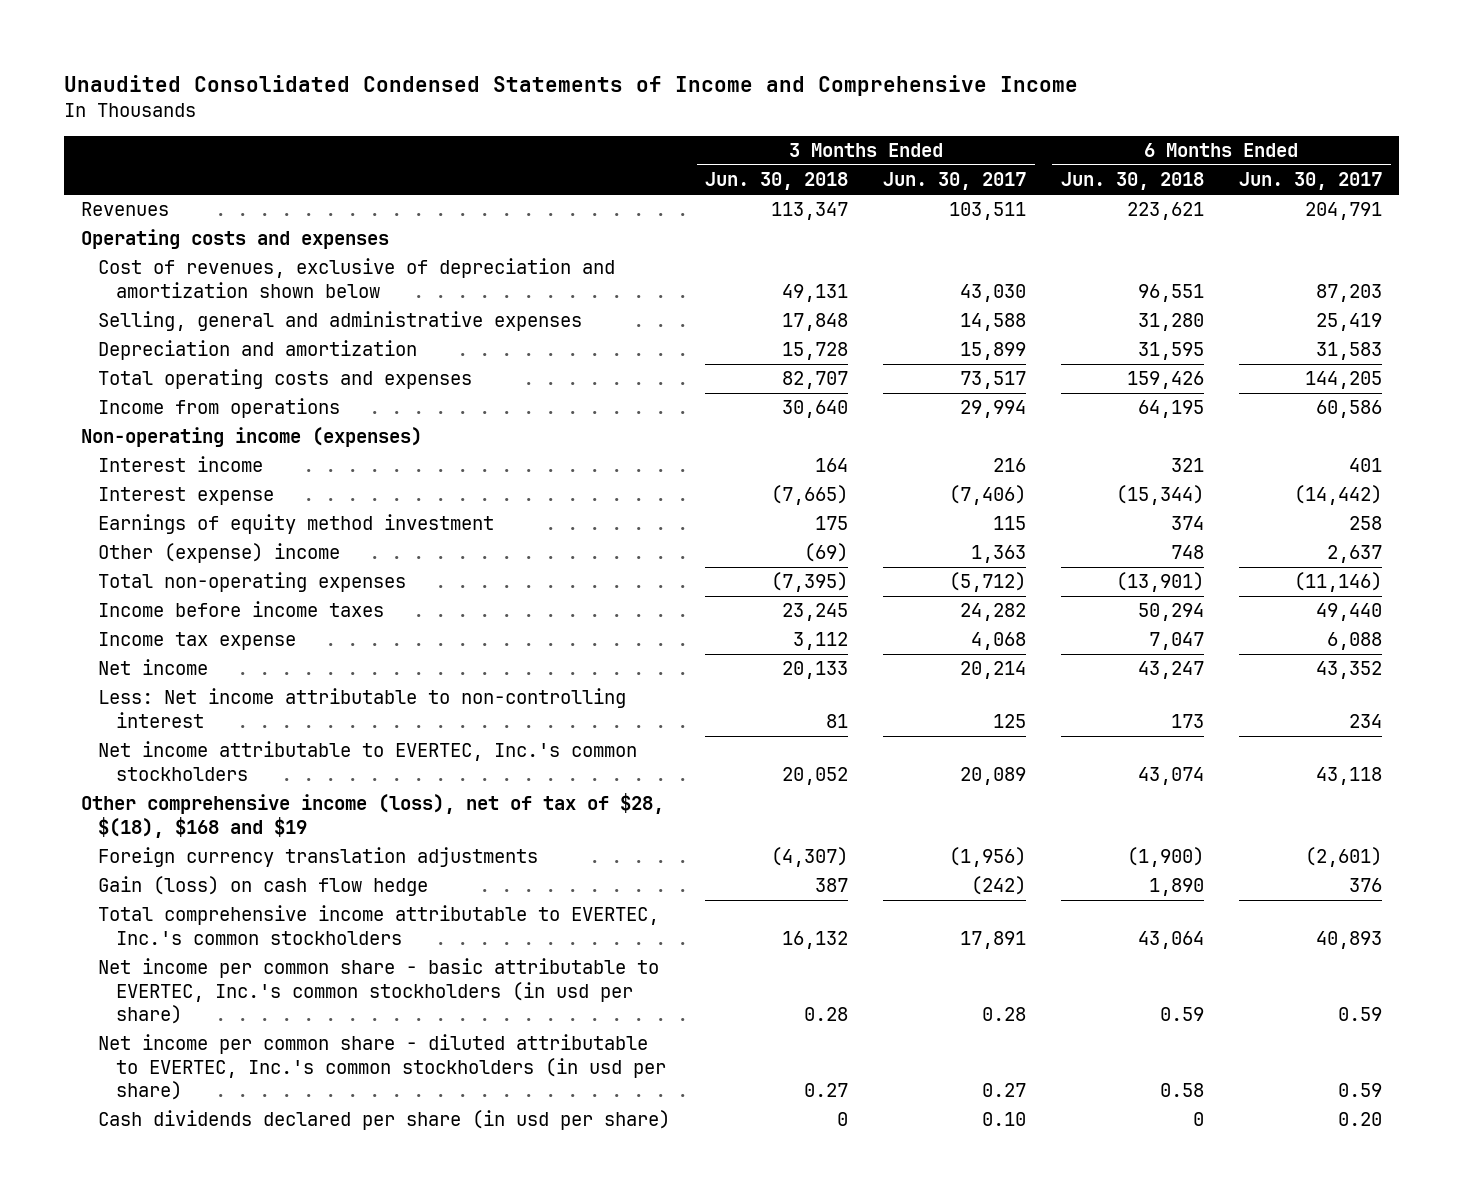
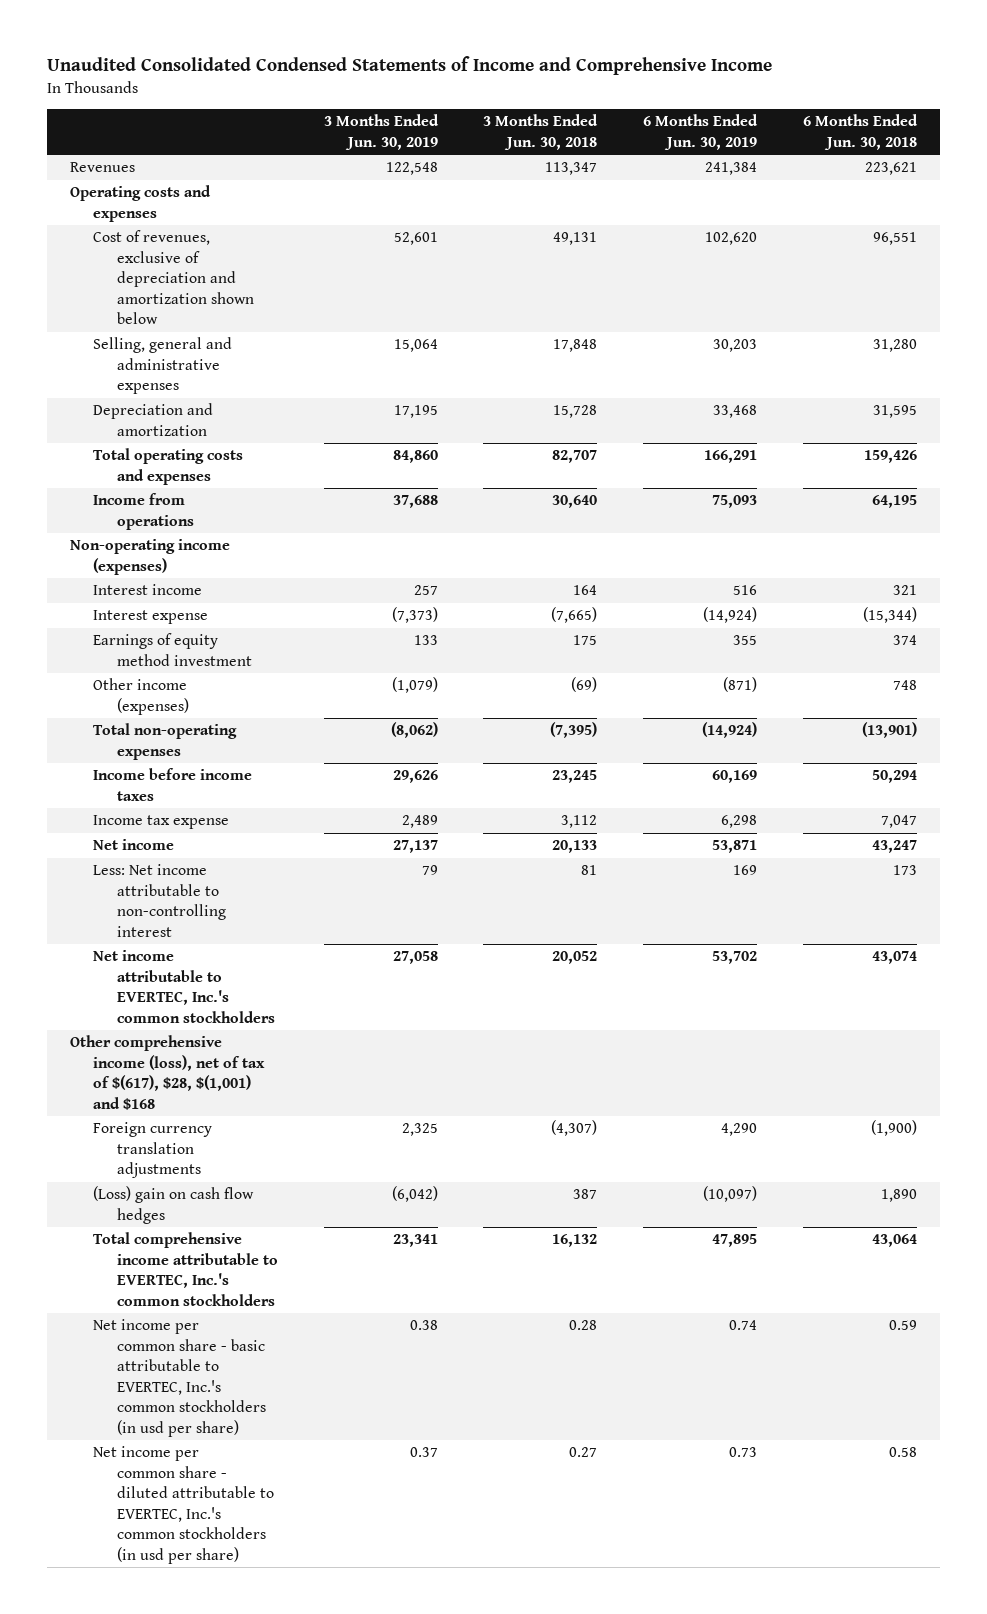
[883,172,1027,191] Jun. 30, 2017 -> none
[1238,172,1382,191] Jun. 30, 2017 -> none
none -> [323,114,439,150] 3 Months Ended Jun. 30, 2019
none -> [643,114,759,150] 6 Months Ended Jun. 30, 2019
[98,543,341,564] Other (expense) income -> [93,678,189,715] Other income (expenses)
[81,793,665,838] Other comprehensive income (loss), net of tax of $28, $(18), $168 and $19 -> [69,1035,266,1110] Other comprehensive income (loss), net of tax of $(617), $28, $(1,001) and $168
[98,876,429,897] Gain (loss) on cash flow hedge -> [93,1186,255,1224] (Loss) gain on cash flow hedges
[98,1110,671,1131] Cash dividends declared per share (in usd per share) -> none

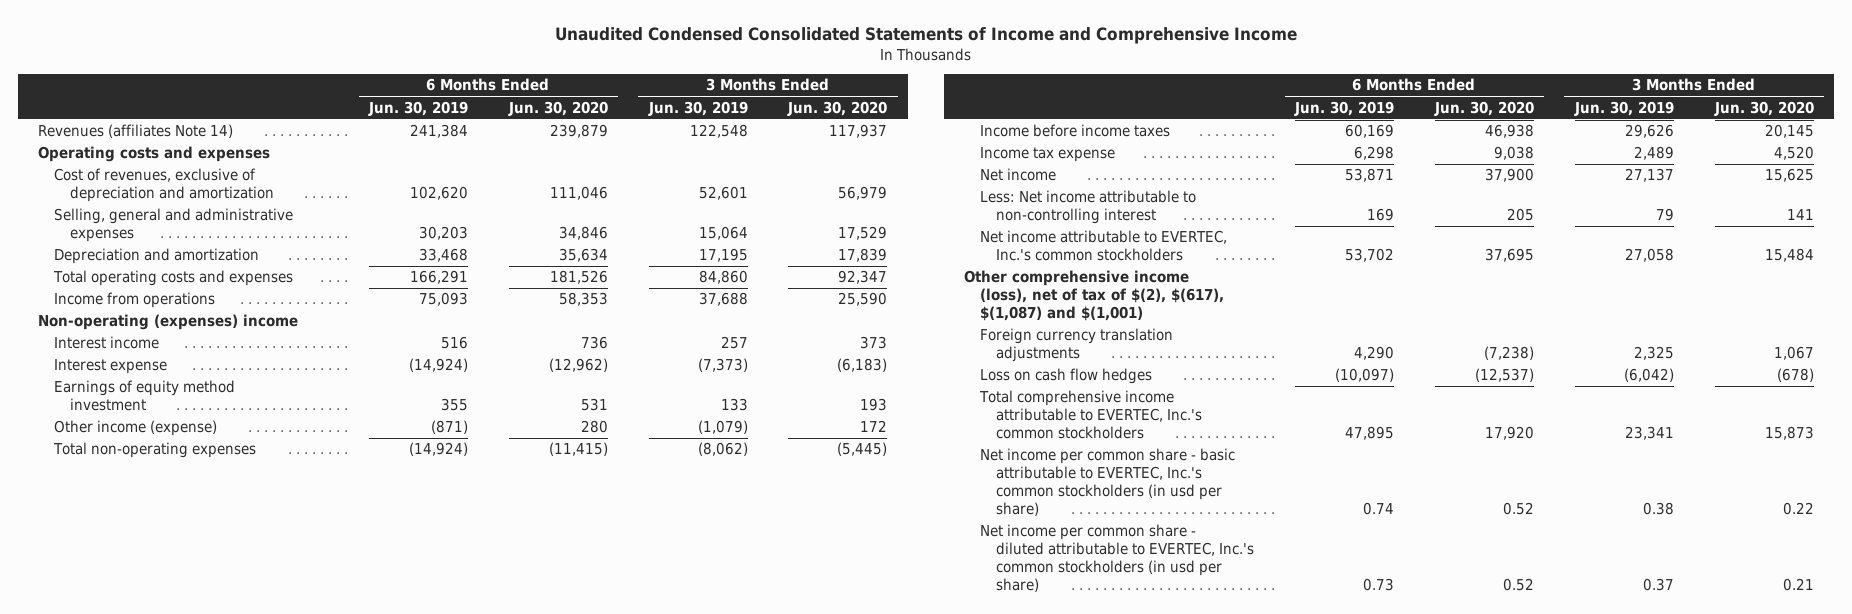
[46,56,772,76] Unaudited Consolidated Condensed Statements of Income and Comprehensive Income -> [554,27,1297,45] Unaudited Condensed Consolidated Statements of Income and Comprehensive Income
[483,114,599,150] 3 Months Ended Jun. 30, 2018 -> none
[803,114,919,150] 6 Months Ended Jun. 30, 2018 -> none
none -> [507,100,608,116] Jun. 30, 2020
none -> [787,100,888,116] Jun. 30, 2020
[69,162,135,173] Revenues -> [38,124,234,139] Revenues (affiliates Note 14)
[93,230,254,325] Cost of revenues, exclusive of depreciation and amortization shown below -> [54,168,275,203] Cost of revenues, exclusive of depreciation and amortization
[69,539,230,575] Non-operating income (expenses) -> [38,314,299,331] Non-operating (expenses) income
[93,678,189,715] Other income (expenses) -> [54,420,218,437] Other income (expense)
[69,1035,266,1110] Other comprehensive income (loss), net of tax of $(617), $28, $(1,001) and $168 -> [964,270,1225,322] Other comprehensive income (loss), net of tax of $(2), $(617), $(1,087) and $(1,001)
[93,1186,255,1224] (Loss) gain on cash flow hedges -> [980,368,1153,385] Loss on cash flow hedges

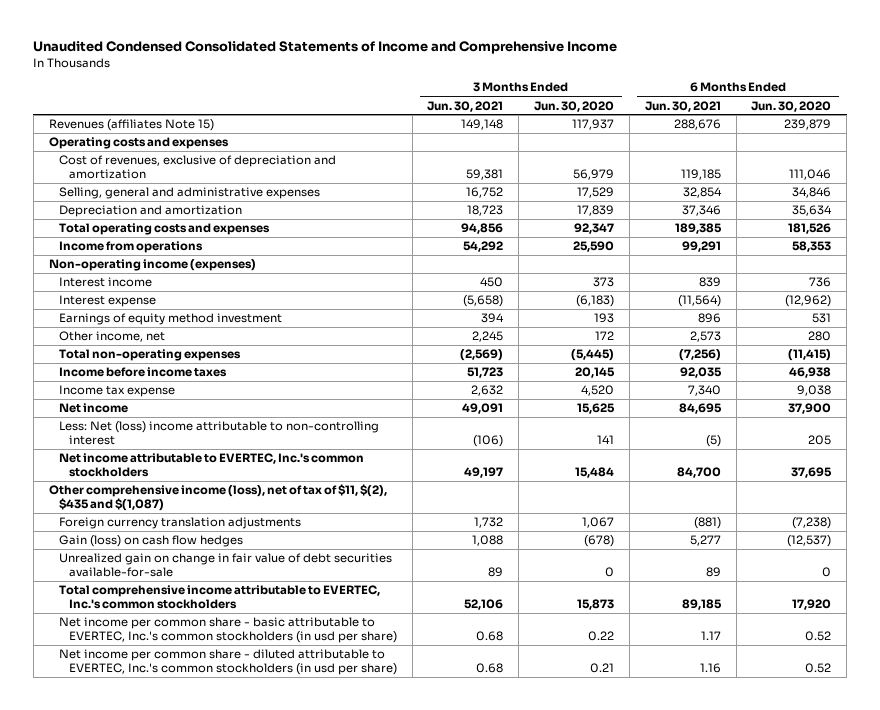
[367,100,468,116] Jun. 30, 2019 -> none
[647,100,748,116] Jun. 30, 2019 -> none
none -> [427,100,504,112] Jun. 30, 2021
none -> [644,100,721,112] Jun. 30, 2021
[38,124,234,139] Revenues (affiliates Note 14) -> [48,119,214,132] Revenues (affiliates Note 15)
[38,314,299,331] Non-operating (expenses) income -> [48,259,256,272] Non-operating income (expenses)
[54,420,218,437] Other income (expense) -> [58,331,165,343] Other income, net
[980,190,1197,225] Less: Net income attributable to non-controlling interest -> [58,421,379,446] Less: Net (loss) income attributable to non-controlling interest
[964,270,1225,322] Other comprehensive income (loss), net of tax of $(2), $(617), $(1,087) and $(1,001) -> [48,484,387,512] Other comprehensive income (loss), net of tax of $11, $(2), $435 and $(1,087)
[980,368,1153,385] Loss on cash flow hedges -> [58,535,243,548] Gain (loss) on cash flow hedges
none -> [58,553,392,578] Unrealized gain on change in fair value of debt securities available-for-sale

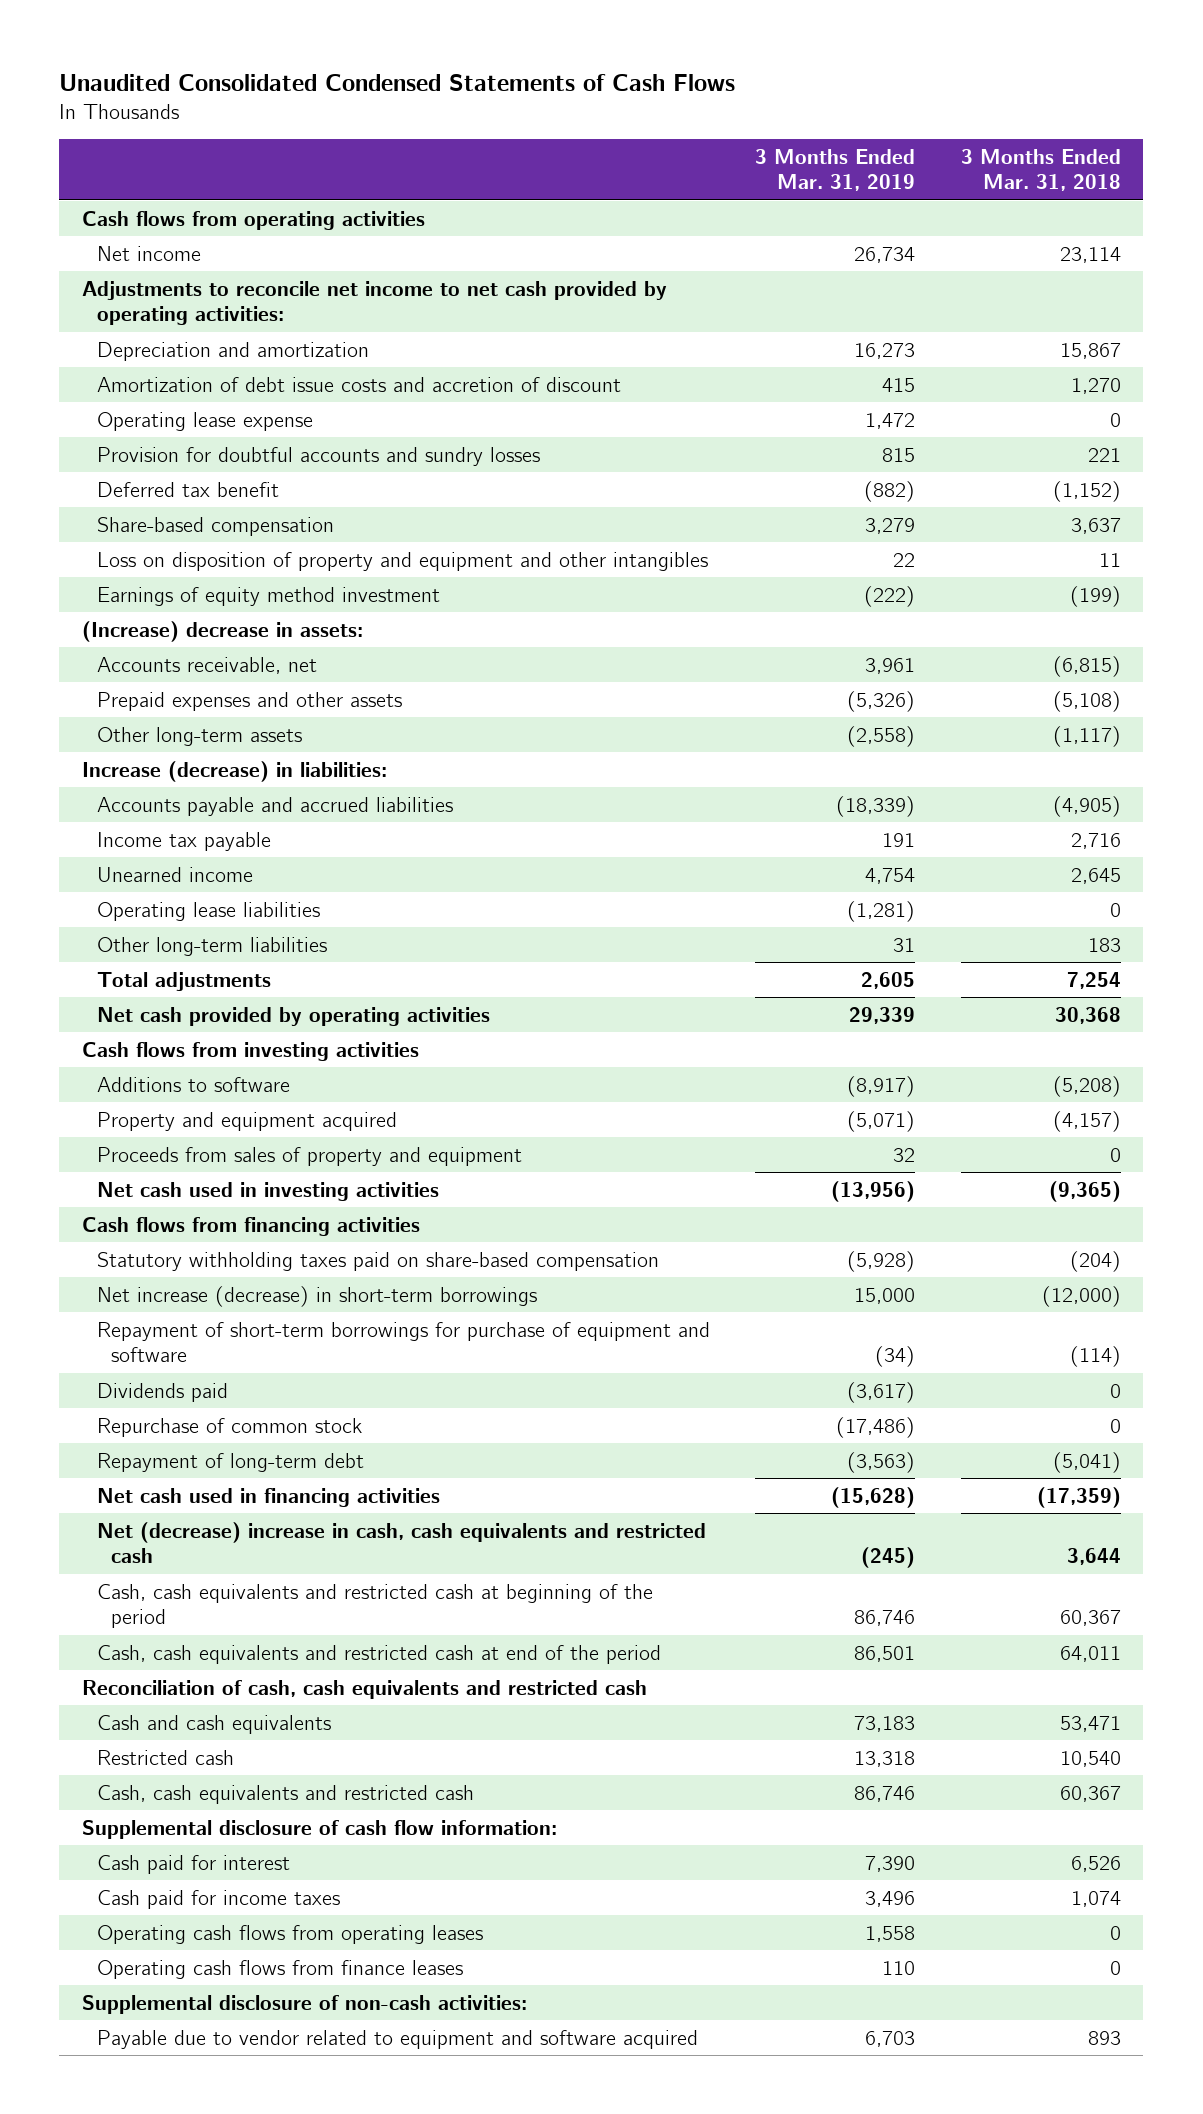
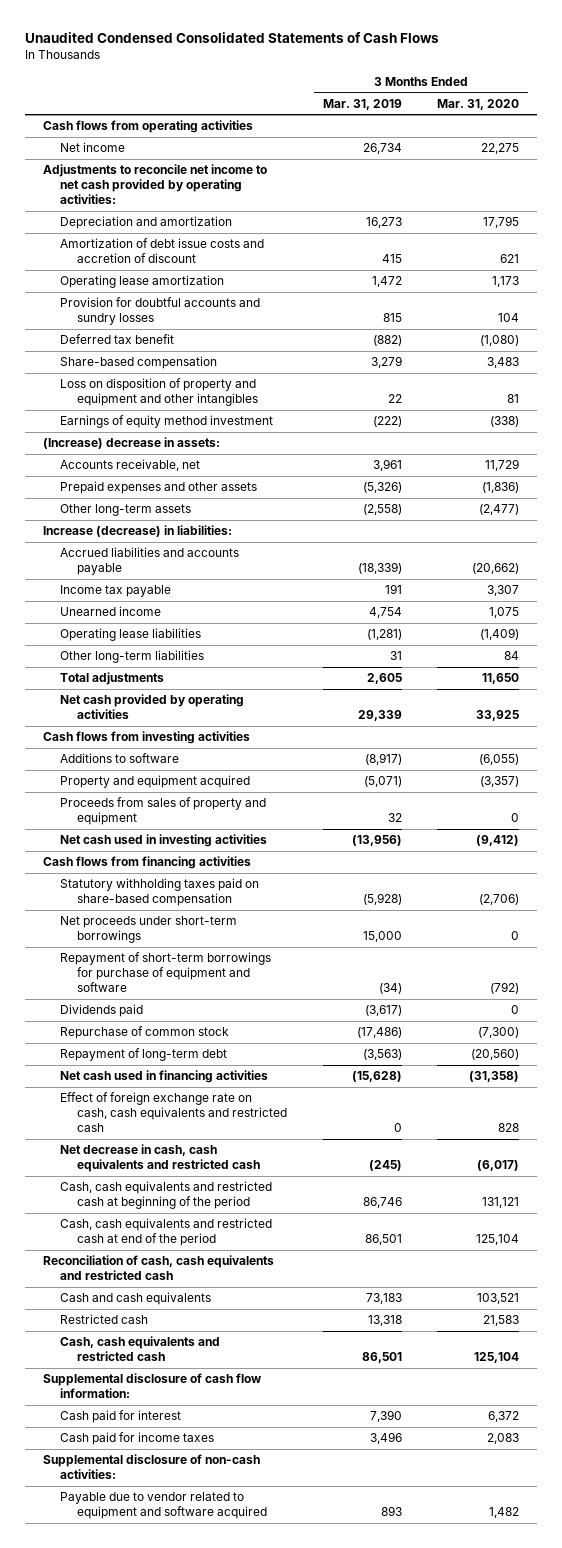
[59,74,736,92] Unaudited Consolidated Condensed Statements of Cash Flows -> [24,32,439,44] Unaudited Condensed Consolidated Statements of Cash Flows
[960,148,1121,192] 3 Months Ended Mar. 31, 2018 -> none
none -> [437,98,520,110] Mar. 31, 2020
[96,411,313,431] Operating lease expense -> [59,275,224,289] Operating lease amortization
[96,796,453,816] Accounts payable and accrued liabilities -> [59,547,239,576] Accrued liabilities and accounts payable
[96,1285,537,1307] Net increase (decrease) in short-term borrowings -> none
none -> [59,916,237,944] Net proceeds under short-term borrowings
none -> [59,1092,288,1133] Effect of foreign exchange rate on cash, cash equivalents and restricted cash
[96,1521,706,1564] Net (decrease) increase in cash, cash equivalents and restricted cash -> [59,1144,261,1173] Net decrease in cash, cash equivalents and restricted cash
[854,1785,916,1802] 86,746 -> [361,1352,402,1364] 86,501
[96,1924,483,1944] Operating cash flows from operating leases -> none
[96,1959,463,1979] Operating cash flows from finance leases -> none
[865,2030,916,2047] 6,703 -> [380,1506,402,1517] 893

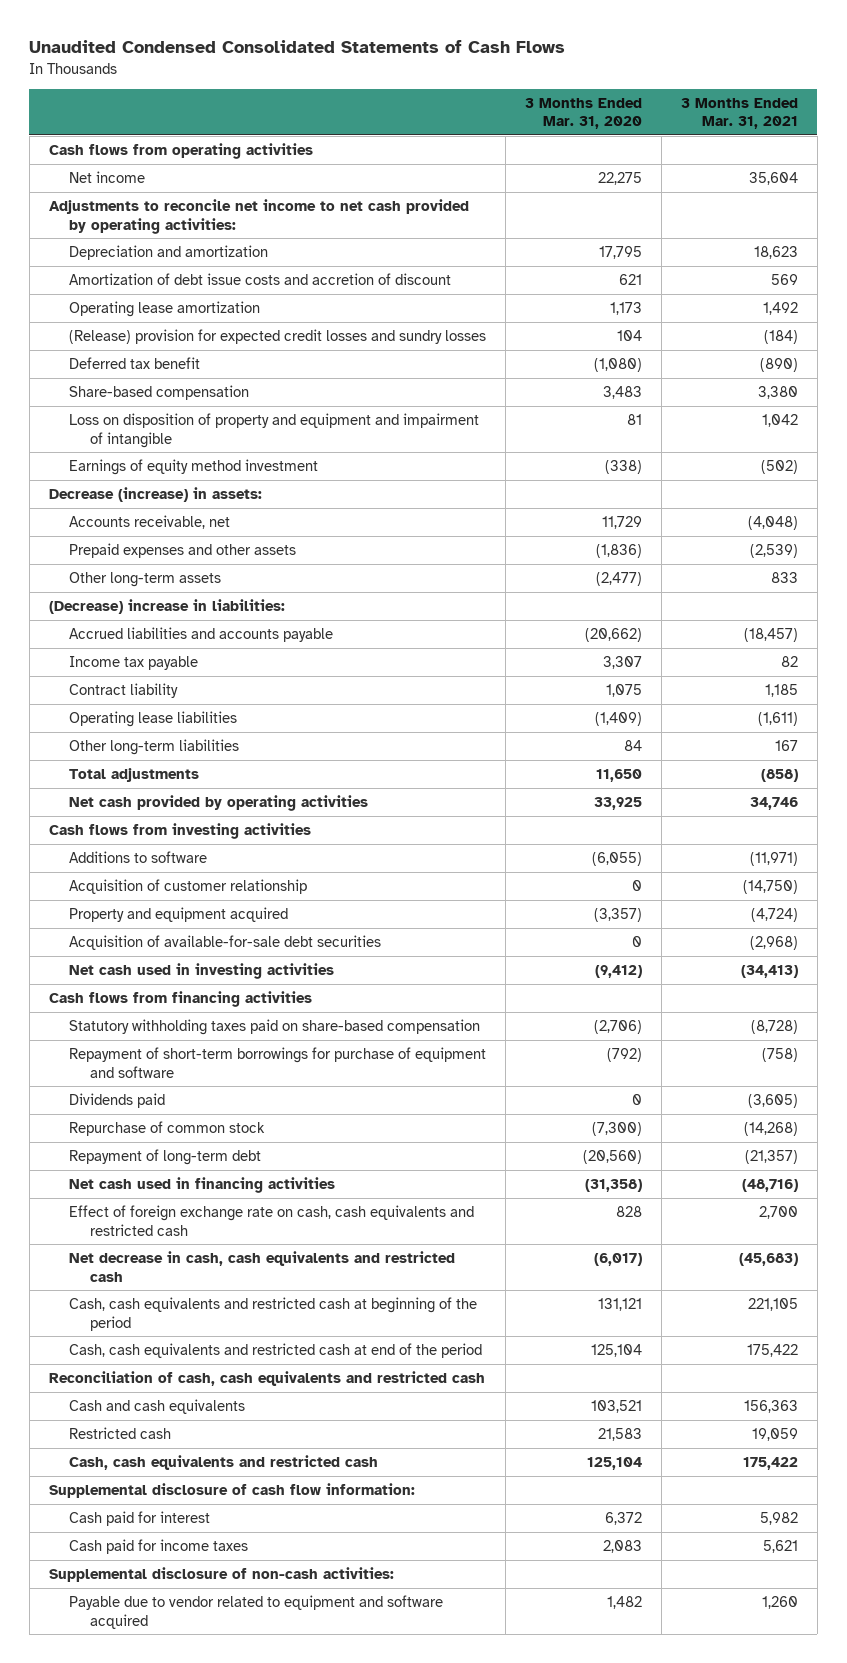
[322,98,402,110] Mar. 31, 2019 -> none
none -> [680,97,798,130] 3 Months Ended Mar. 31, 2021
[59,297,260,326] Provision for doubtful accounts and sundry losses -> [69,328,487,344] (Release) provision for expected credit losses and sundry losses
[59,378,259,407] Loss on disposition of property and equipment and other intangibles -> [69,412,480,448] Loss on disposition of property and equipment and impairment of intangible
[42,437,220,450] (Increase) decrease in assets: -> [48,486,262,502] Decrease (increase) in assets:
[42,525,232,538] Increase (decrease) in liabilities: -> [48,598,285,614] (Decrease) increase in liabilities:
[59,606,161,617] Unearned income -> [69,682,179,698] Contract liability
none -> [69,878,308,894] Acquisition of customer relationship
[59,797,266,826] Proceeds from sales of property and equipment -> none
none -> [69,934,382,950] Acquisition of available-for-sale debt securities
[59,916,237,944] Net proceeds under short-term borrowings -> none

